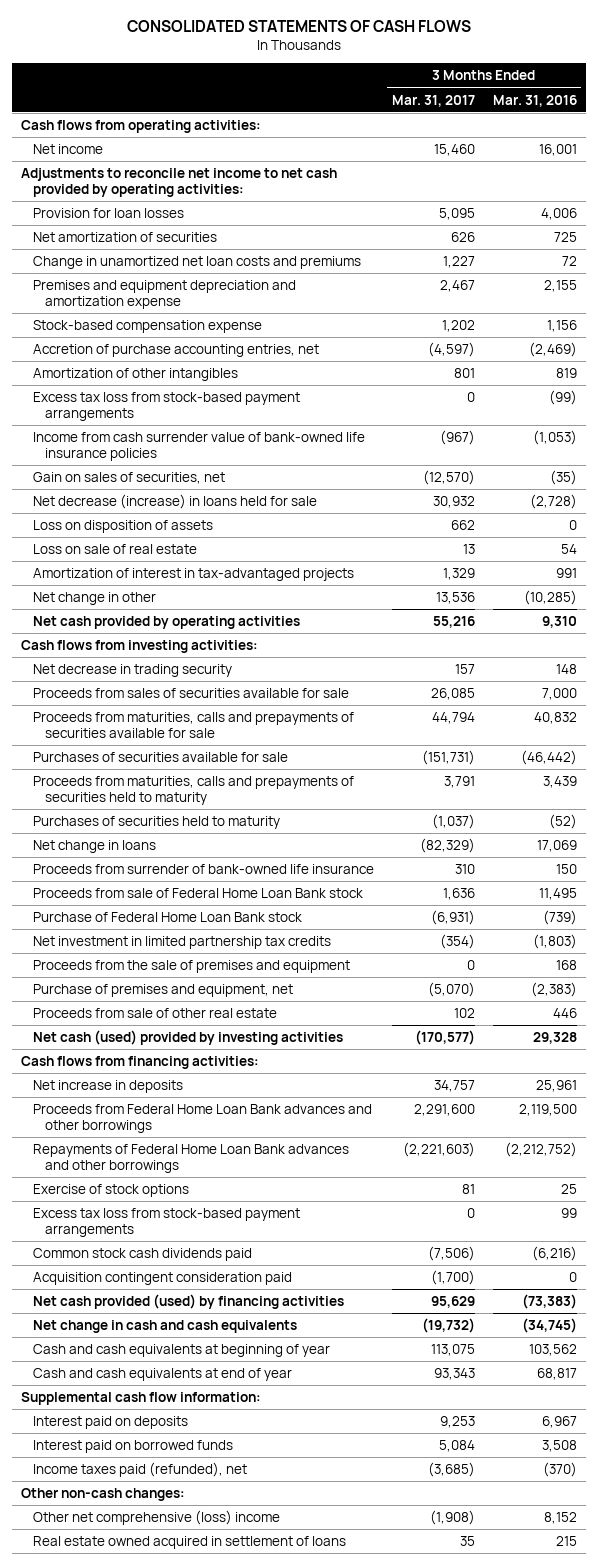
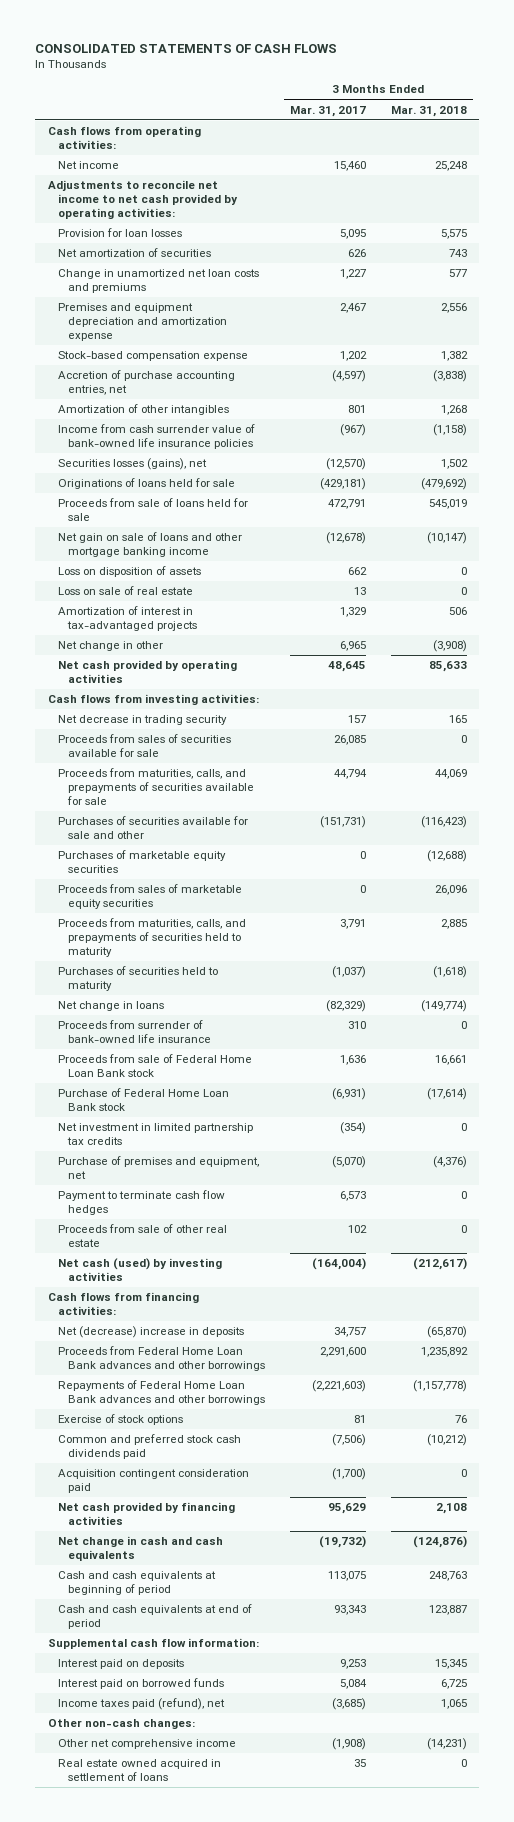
[492,94,577,107] Mar. 31, 2016 -> none
none -> [390,105,467,117] Mar. 31, 2018
[32,391,300,421] Excess tax loss from stock-based payment arrangements -> none
[32,471,225,484] Gain on sales of securities, net -> [58,458,208,471] Securities losses (gains), net
[32,493,317,509] Net decrease (increase) in loans held for sale -> [58,478,236,490] Originations of loans held for sale
[432,495,475,508] 30,932 -> [320,478,367,491] (429,181)
none -> [58,498,249,522] Proceeds from sale of loans held for sale
none -> [58,532,243,558] Net gain on sale of loans and other mortgage banking income
[435,591,475,604] 13,536 -> [340,641,367,652] 6,965
[432,615,475,628] 55,216 -> [328,661,367,673] 48,645
[32,711,354,738] Proceeds from maturities, calls and prepayments of securities available for sale -> [58,768,255,805] Proceeds from maturities, calls, and prepayments of securities available for sale
[32,751,288,762] Purchases of securities available for sale -> [58,816,249,840] Purchases of securities available for sale and other
none -> [58,850,227,874] Purchases of marketable equity securities
none -> [58,884,243,910] Proceeds from sales of marketable equity securities
[32,775,354,805] Proceeds from maturities, calls and prepayments of securities held to maturity -> [58,918,247,957] Proceeds from maturities, calls, and prepayments of securities held to maturity
[32,959,350,973] Proceeds from the sale of premises and equipment -> none
none -> [58,1190,226,1216] Payment to terminate cash flow hedges
[32,1029,343,1045] Net cash (used) provided by investing activities -> [58,1258,223,1282] Net cash (used) by investing activities
[414,1029,475,1045] (170,577) -> [312,1258,367,1271] (164,004)
[32,1079,183,1093] Net increase in deposits -> [58,1326,245,1339] Net (decrease) increase in deposits
[32,1207,300,1237] Excess tax loss from stock-based payment arrangements -> none
[32,1247,252,1261] Common stock cash dividends paid -> [58,1434,242,1460] Common and preferred stock cash dividends paid
[32,1293,344,1309] Net cash provided (used) by financing activities -> [58,1502,236,1526] Net cash provided by financing activities
[32,1343,330,1357] Cash and cash equivalents at beginning of year -> [58,1571,217,1596] Cash and cash equivalents at beginning of period
[32,1367,292,1381] Cash and cash equivalents at end of year -> [58,1604,253,1630] Cash and cash equivalents at end of period
[32,1461,247,1477] Income taxes paid (refunded), net -> [58,1698,226,1711] Income taxes paid (refund), net
[32,1509,280,1525] Other net comprehensive (loss) income -> [58,1739,237,1750] Other net comprehensive income

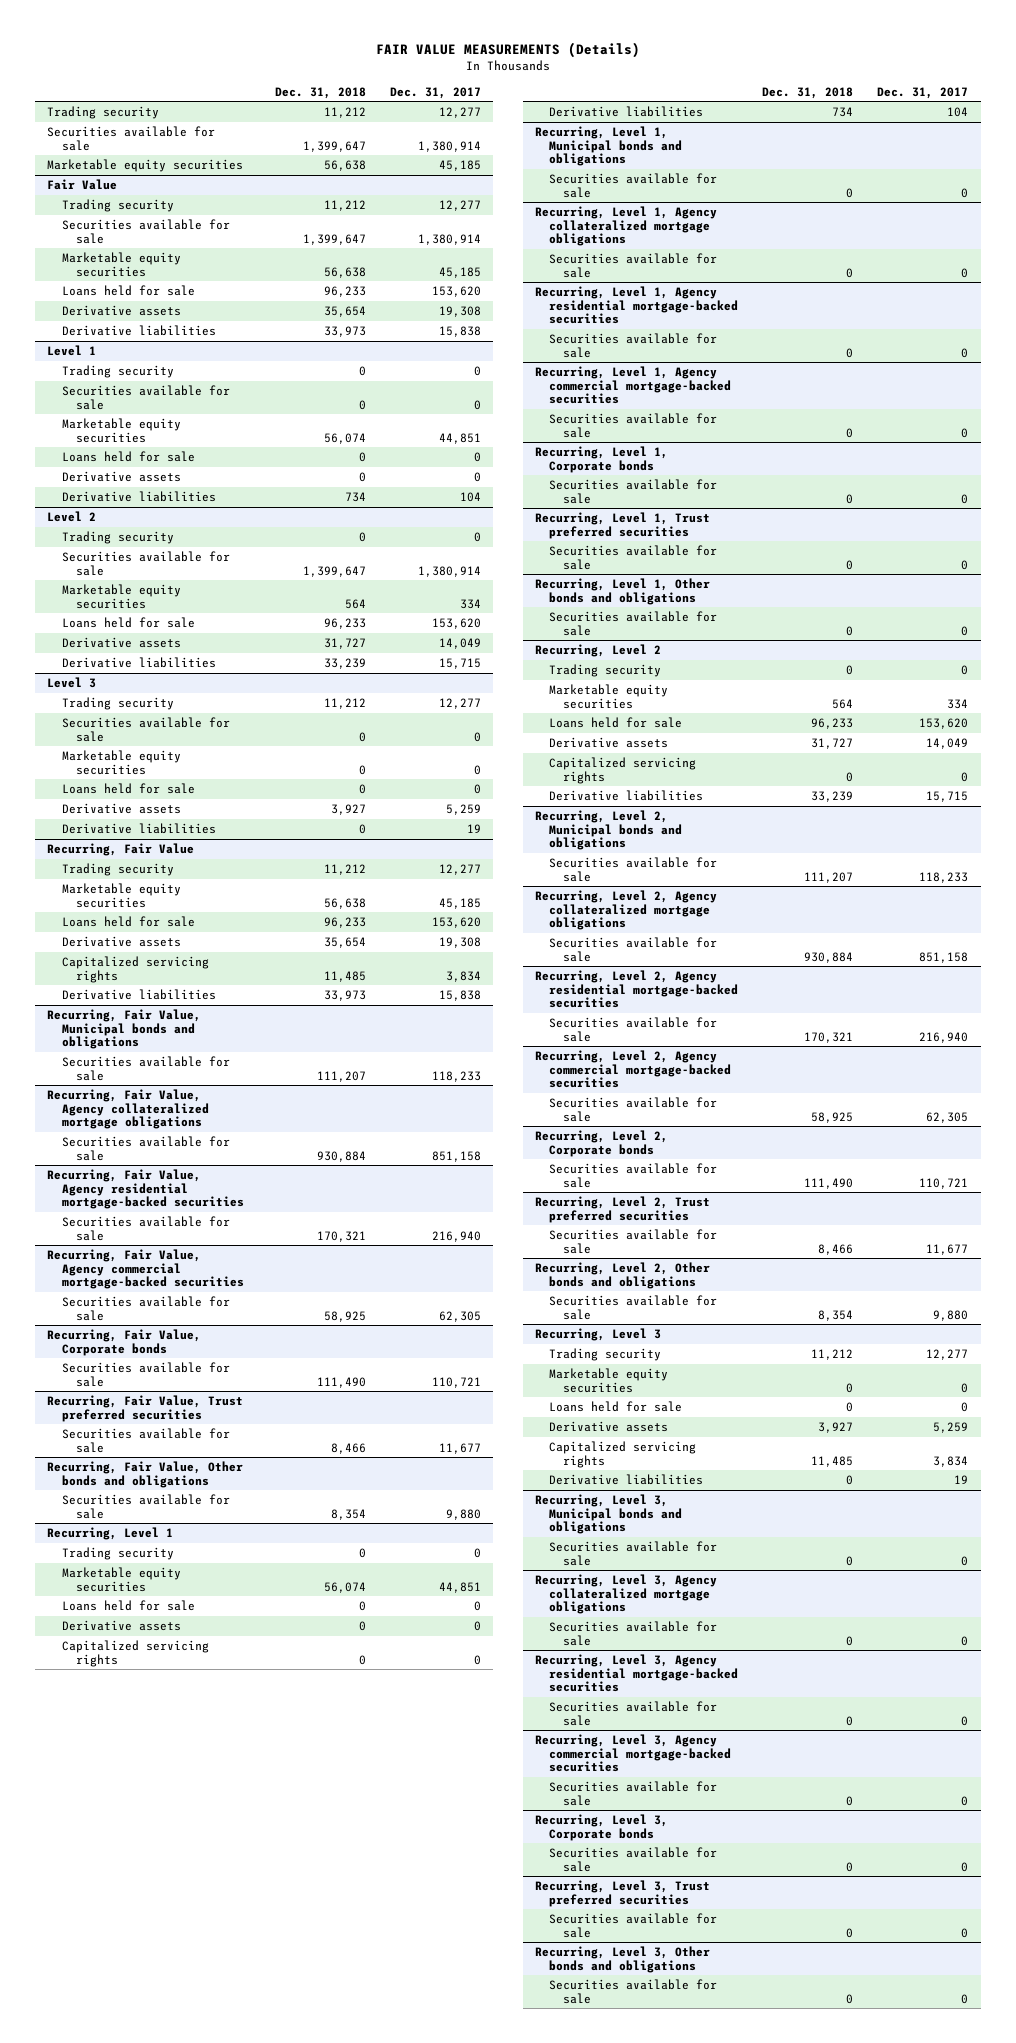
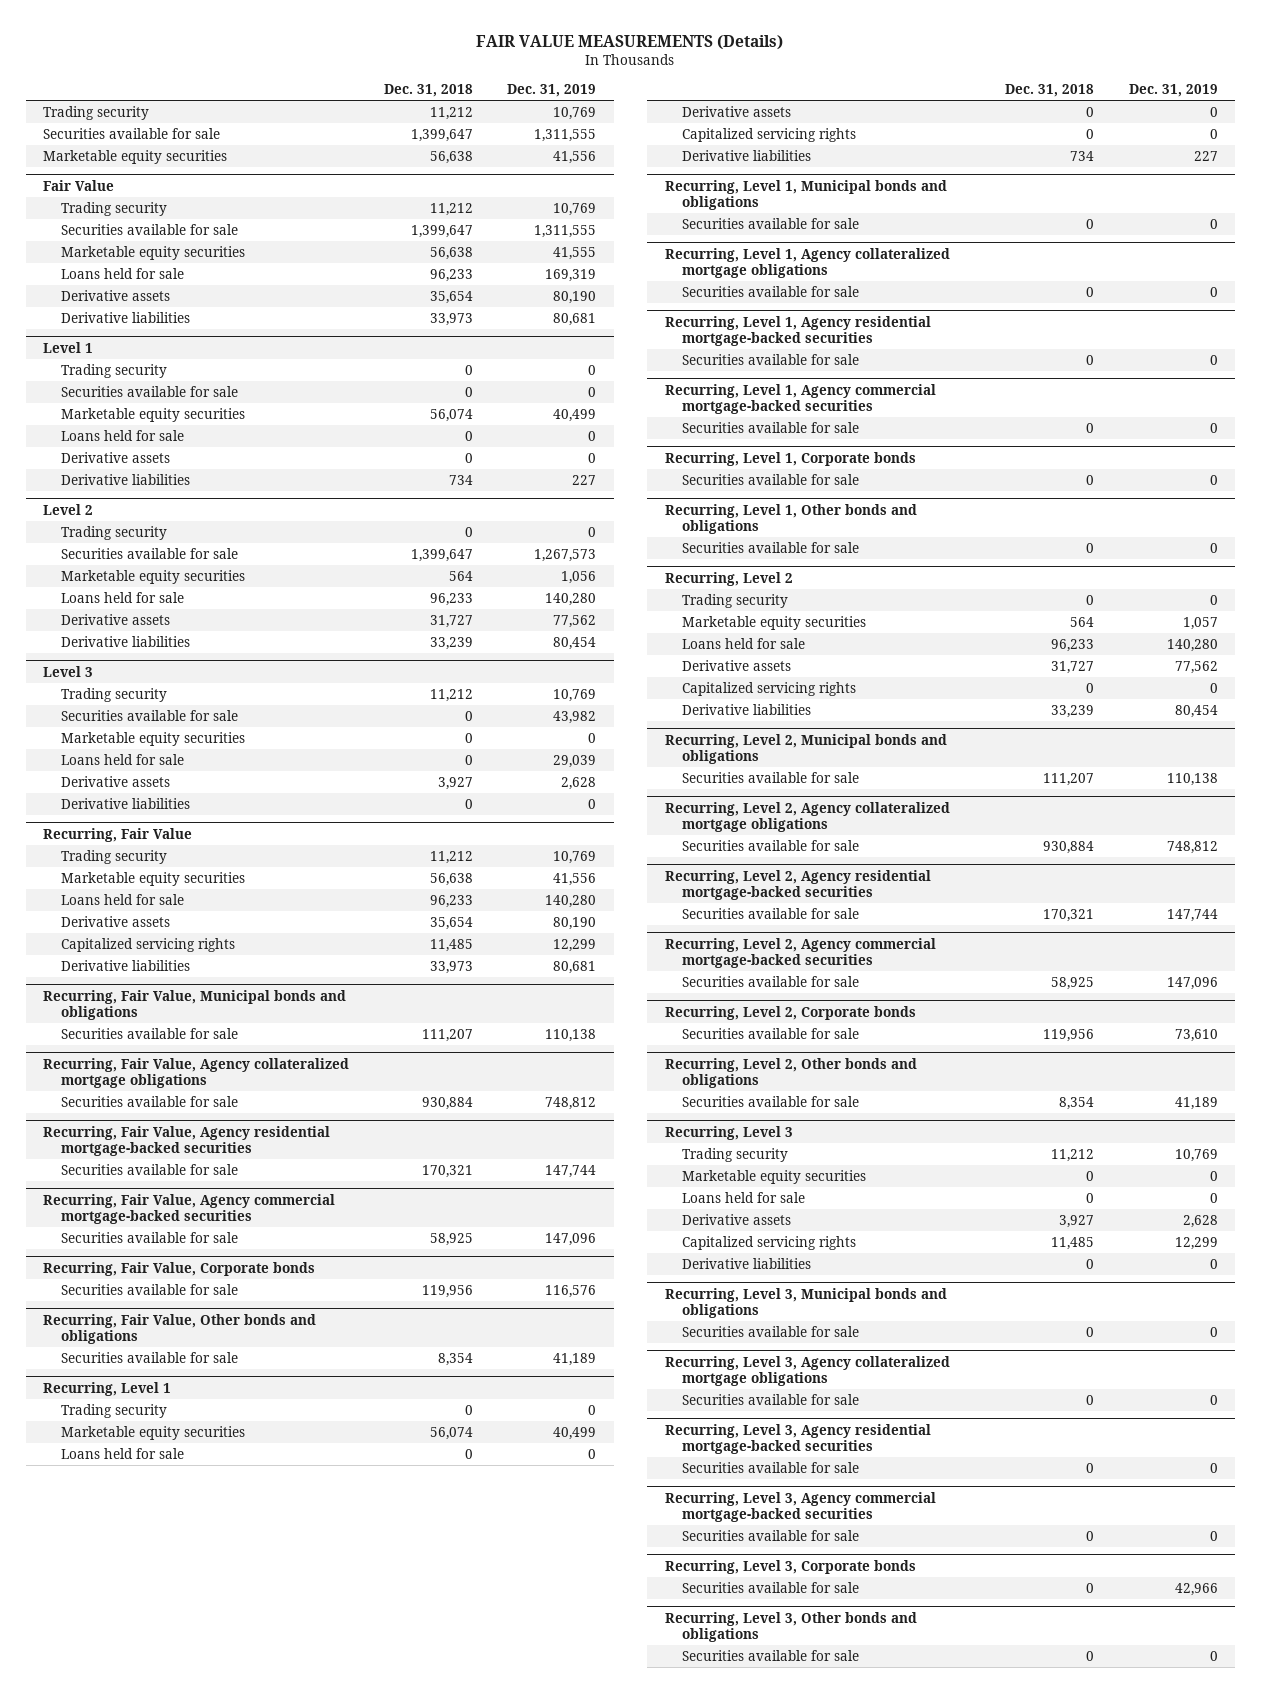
[390,86,482,99] Dec. 31, 2017 -> none
none -> [507,84,597,98] Dec. 31, 2019
[47,1394,244,1422] Recurring, Fair Value, Trust preferred securities -> none
[61,1427,230,1453] Securities available for sale -> none
[316,1376,366,1388] 111,490 -> [421,1284,473,1298] 119,956
[534,511,710,539] Recurring, Level 1, Trust preferred securities -> none
[549,544,718,570] Securities available for sale -> none
[534,1195,710,1223] Recurring, Level 2, Trust preferred securities -> none
[549,1228,718,1254] Securities available for sale -> none
[804,1177,854,1189] 111,490 -> [1043,1028,1095,1042] 119,956
[534,1879,710,1907] Recurring, Level 3, Trust preferred securities -> none
[549,1912,718,1938] Securities available for sale -> none

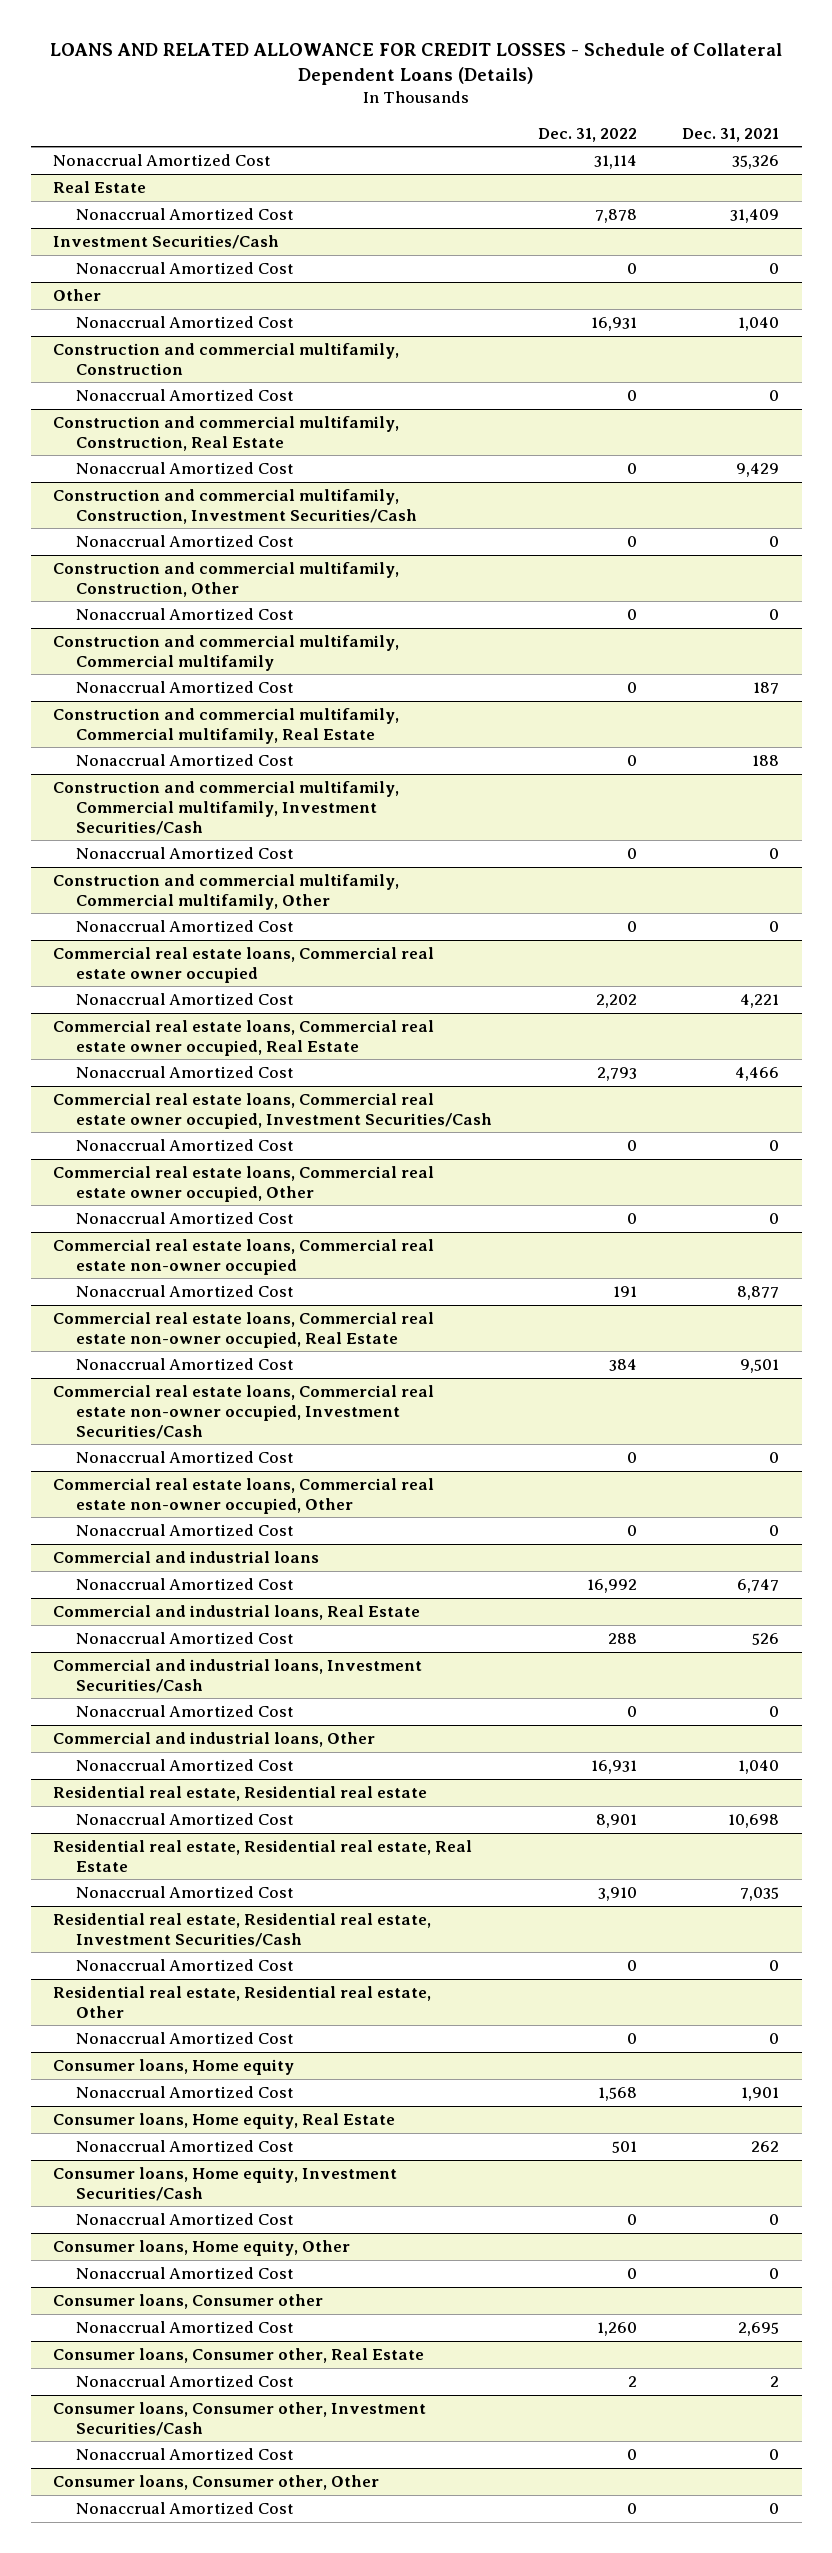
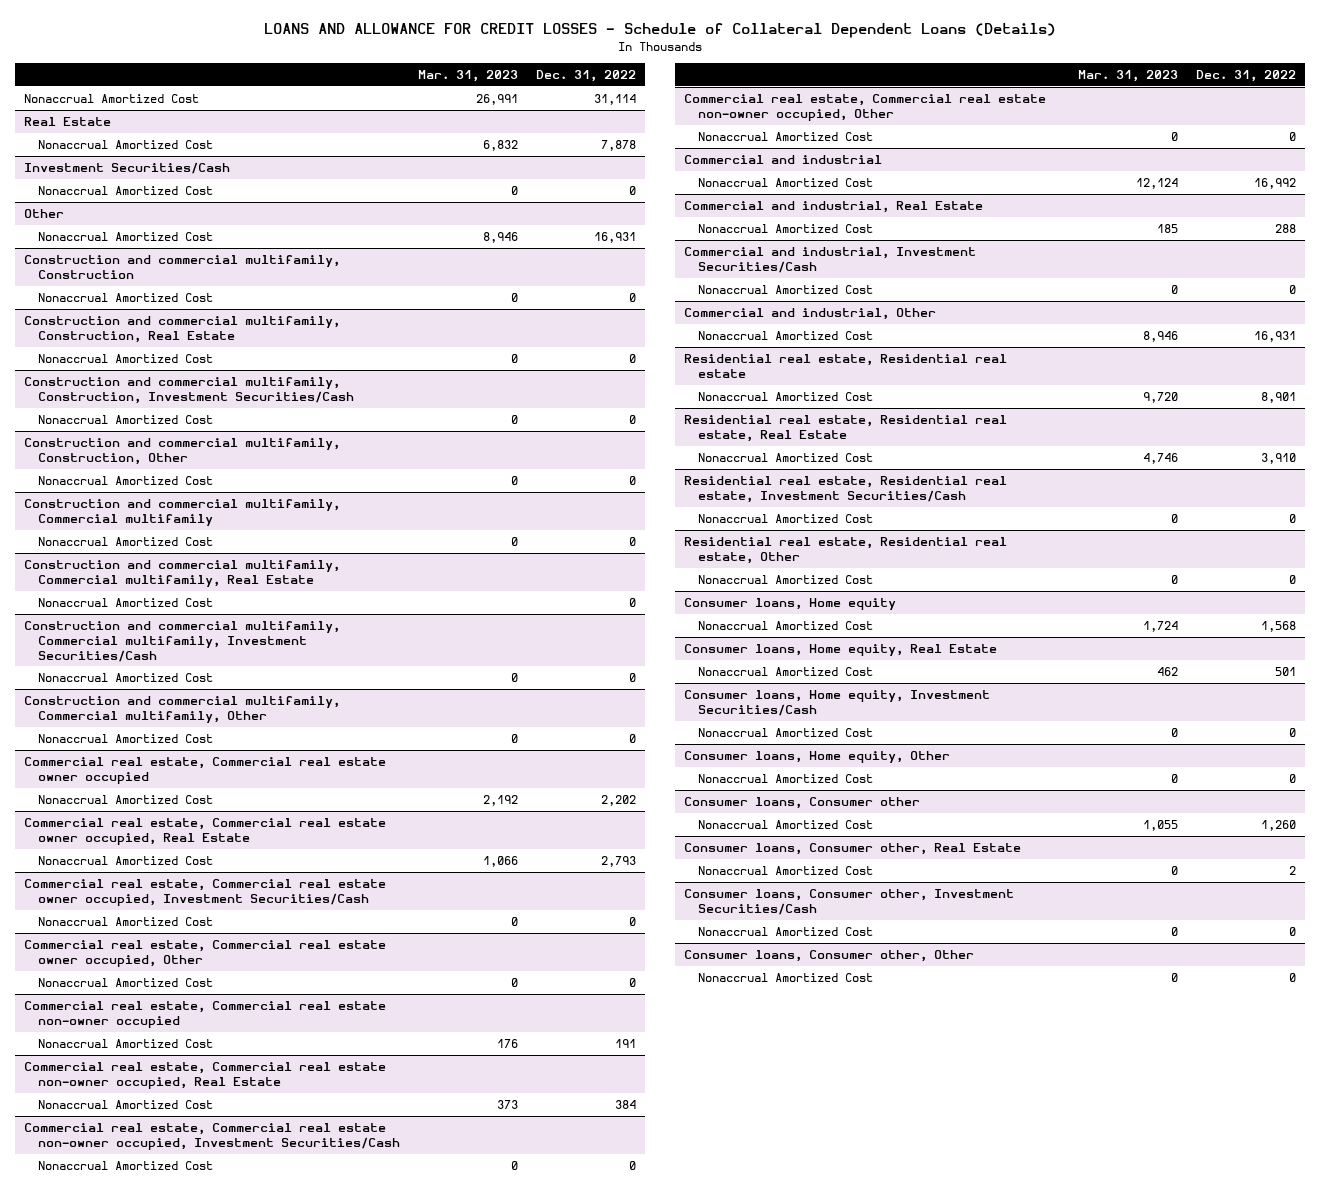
[50,43,783,86] LOANS AND RELATED ALLOWANCE FOR CREDIT LOSSES - Schedule of Collateral Dependent Loans (Details) -> [264,23,1057,39] LOANS AND ALLOWANCE FOR CREDIT LOSSES - Schedule of Collateral Dependent Loans (Details)
[681,127,779,142] Dec. 31, 2021 -> none
none -> [417,69,518,82] Mar. 31, 2023
[53,946,435,983] Commercial real estate loans, Commercial real estate owner occupied -> [24,757,387,784] Commercial real estate, Commercial real estate owner occupied
[53,1019,435,1056] Commercial real estate loans, Commercial real estate owner occupied, Real Estate -> [24,818,387,845] Commercial real estate, Commercial real estate owner occupied, Real Estate
[53,1092,493,1129] Commercial real estate loans, Commercial real estate owner occupied, Investment Securities/Cash -> [24,879,387,906] Commercial real estate, Commercial real estate owner occupied, Investment Securities/Cash
[53,1165,435,1202] Commercial real estate loans, Commercial real estate owner occupied, Other -> [24,940,387,967] Commercial real estate, Commercial real estate owner occupied, Other
[53,1238,435,1275] Commercial real estate loans, Commercial real estate non-owner occupied -> [24,1001,387,1028] Commercial real estate, Commercial real estate non-owner occupied
[53,1311,435,1348] Commercial real estate loans, Commercial real estate non-owner occupied, Real Estate -> [24,1062,387,1089] Commercial real estate, Commercial real estate non-owner occupied, Real Estate
[53,1384,435,1439] Commercial real estate loans, Commercial real estate non-owner occupied, Investment Securities/Cash -> [24,1123,400,1150] Commercial real estate, Commercial real estate non-owner occupied, Investment Securities/Cash
[53,1477,435,1514] Commercial real estate loans, Commercial real estate non-owner occupied, Other -> [684,94,1047,121] Commercial real estate, Commercial real estate non-owner occupied, Other
[53,1550,320,1563] Commercial and industrial loans -> [684,155,883,165] Commercial and industrial
[53,1604,421,1620] Commercial and industrial loans, Real Estate -> [684,201,984,214] Commercial and industrial, Real Estate
[53,1658,423,1693] Commercial and industrial loans, Investment Securities/Cash -> [684,247,977,273] Commercial and industrial, Investment Securities/Cash
[53,1731,376,1747] Commercial and industrial loans, Other -> [684,308,937,321] Commercial and industrial, Other

